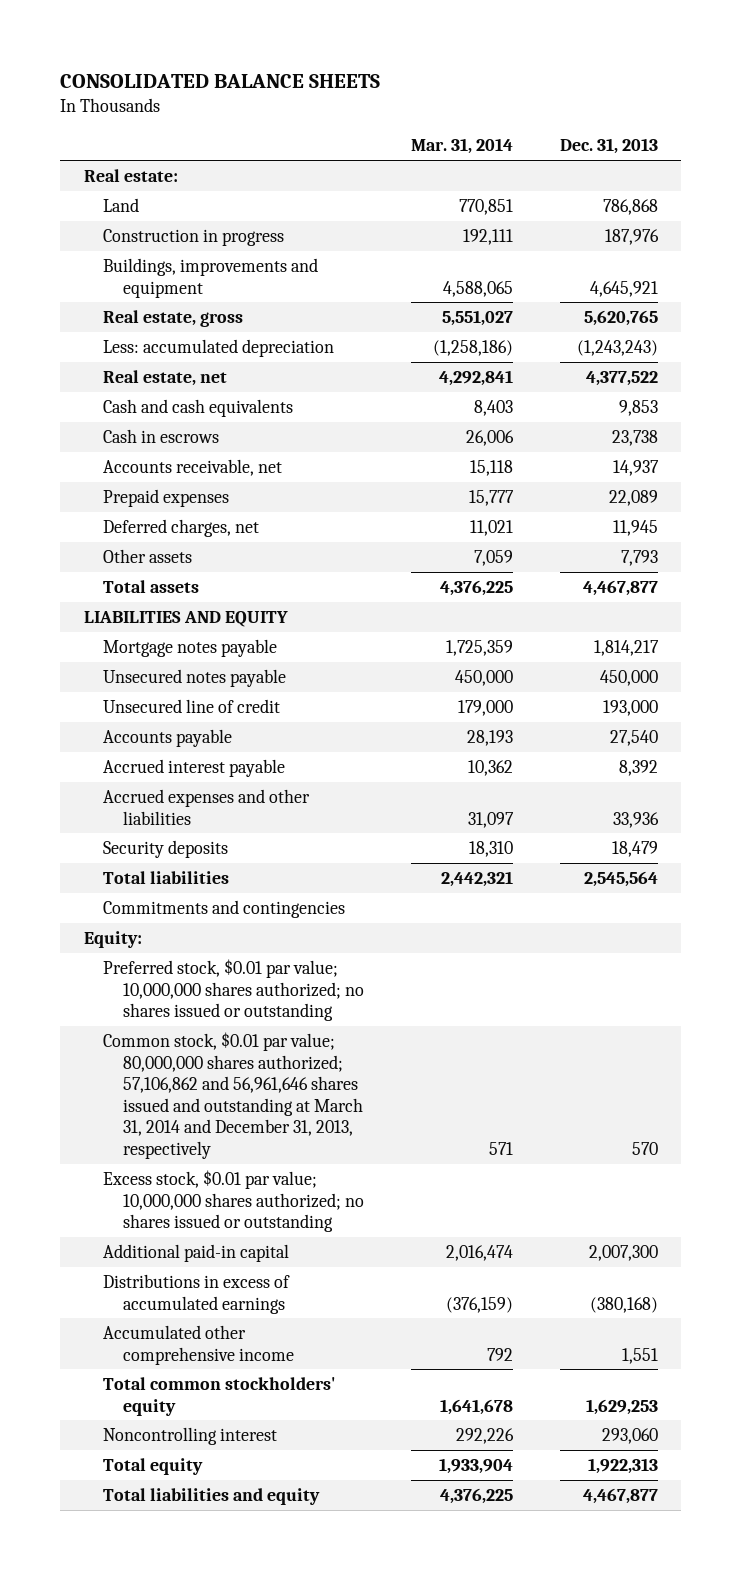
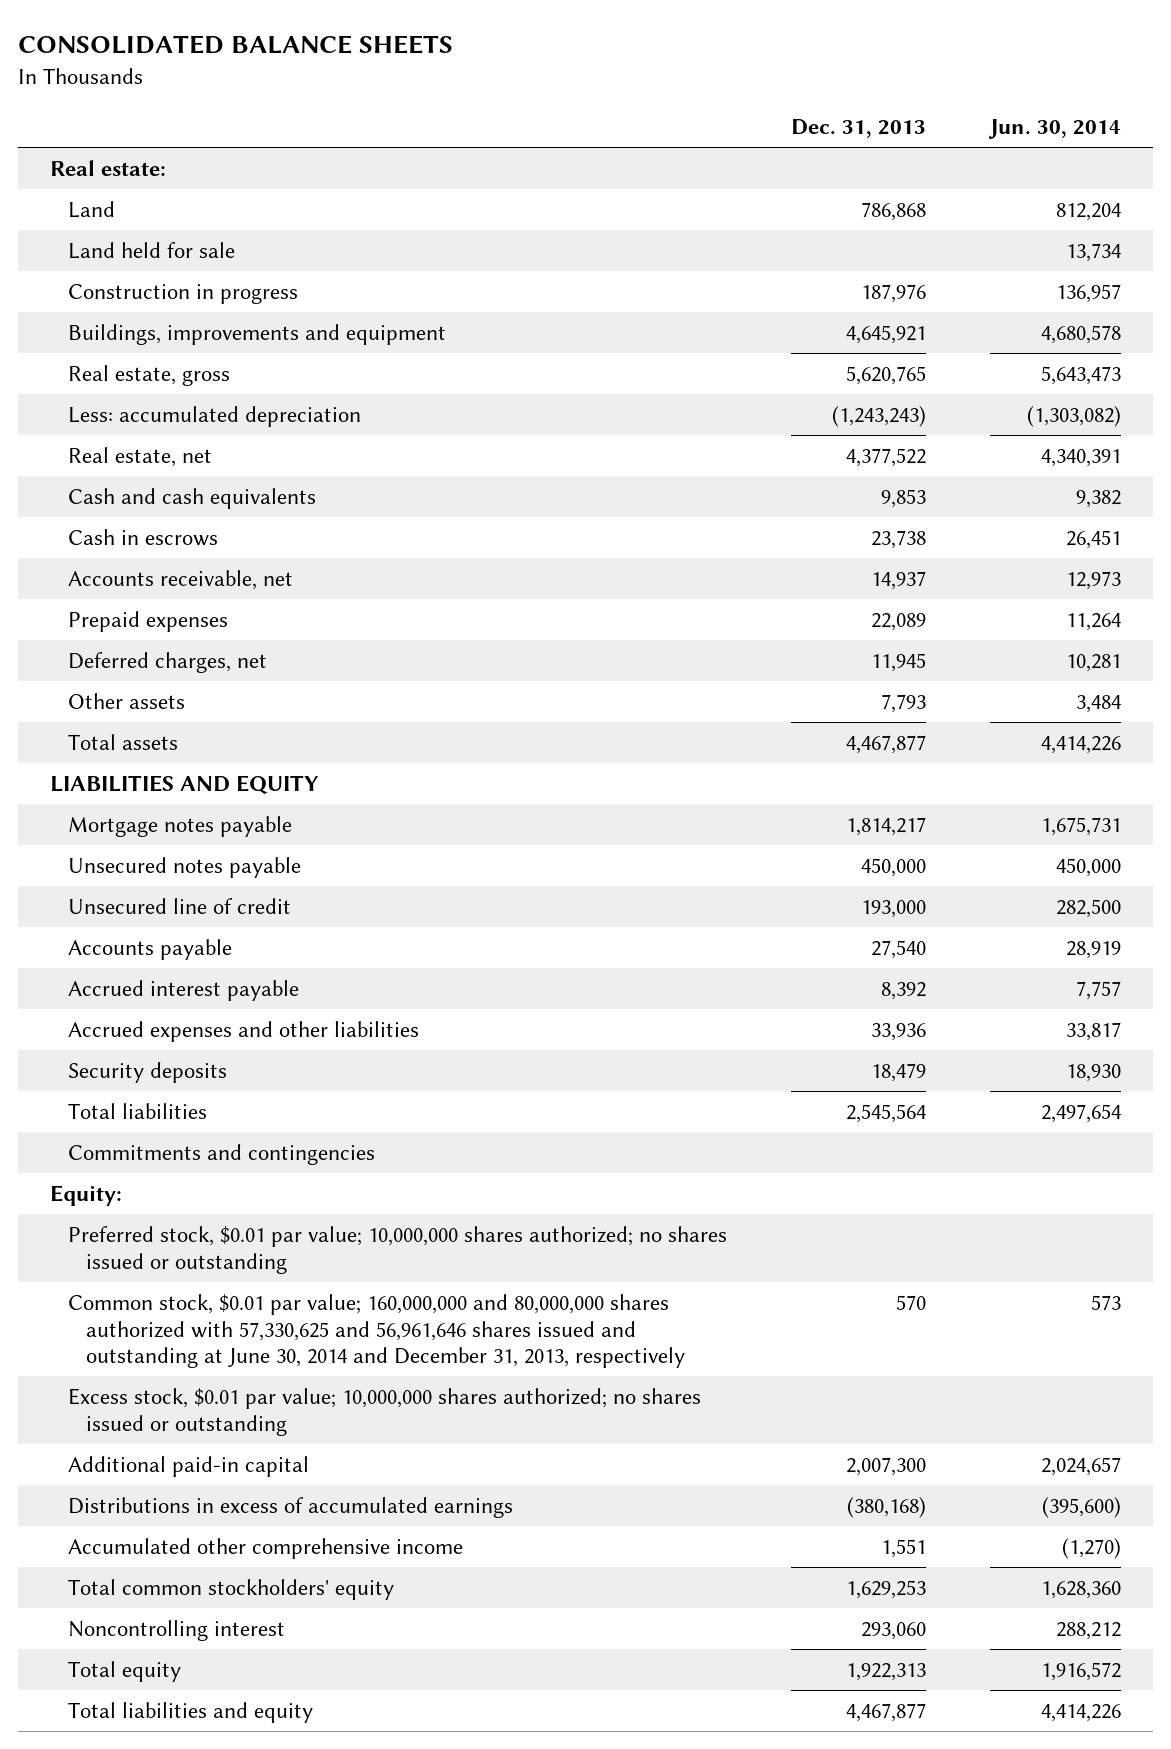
[411,138,514,155] Mar. 31, 2014 -> none
none -> [987,118,1121,139] Jun. 30, 2014
none -> [68,241,236,259] Land held for sale
[103,1031,364,1159] Common stock, $0.01 par value; 80,000,000 shares authorized; 57,106,862 and 56,961,646 shares issued and outstanding at March 31, 2014 and December 31, 2013, respectively -> [68,1293,685,1369] Common stock, $0.01 par value; 160,000,000 and 80,000,000 shares authorized with 57,330,625 and 56,961,646 shares issued and outstanding at June 30, 2014 and December 31, 2013, respectively

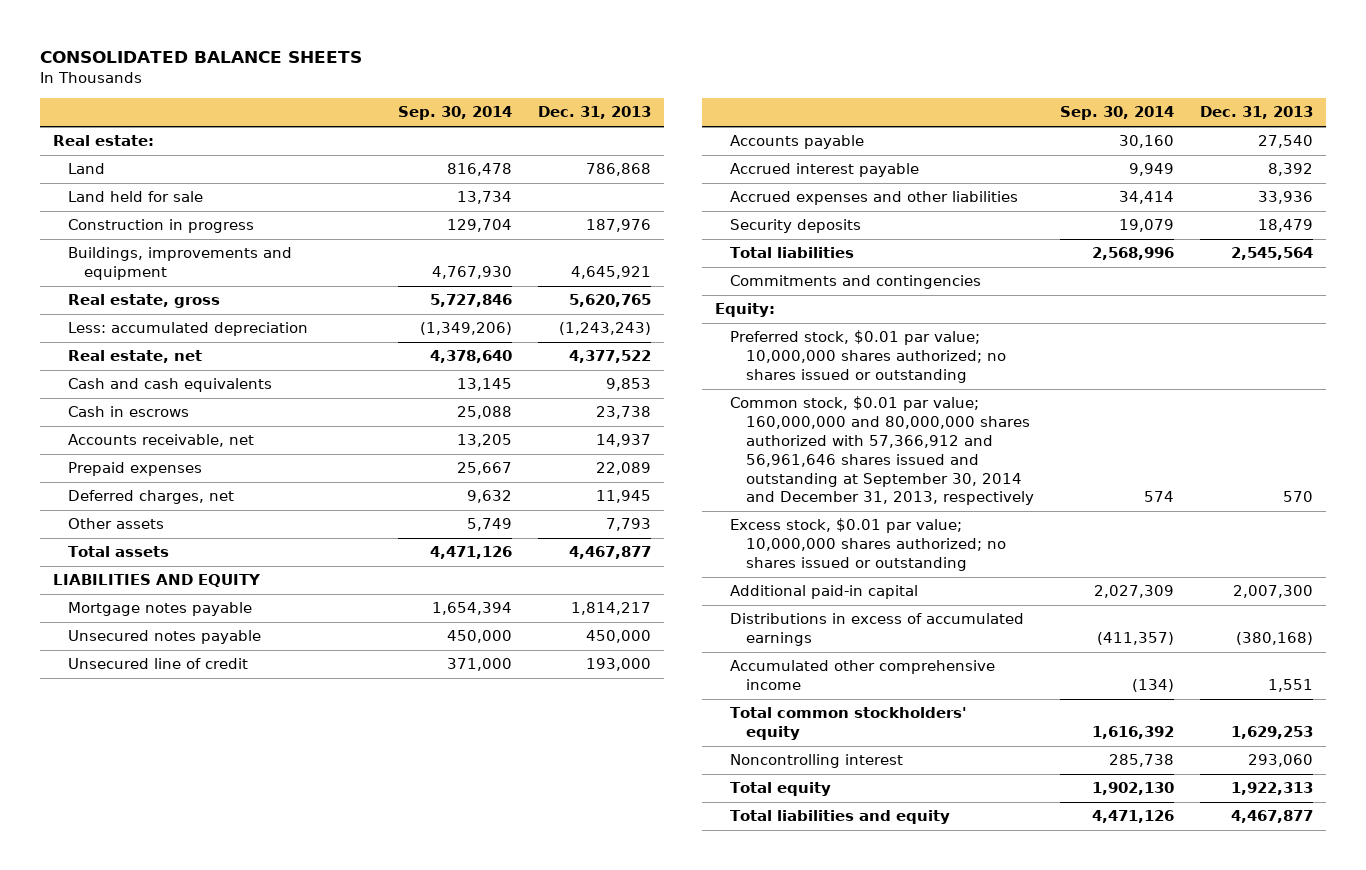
[987,118,1121,139] Jun. 30, 2014 -> none
none -> [397,106,512,121] Sep. 30, 2014
[68,1293,685,1369] Common stock, $0.01 par value; 160,000,000 and 80,000,000 shares authorized with 57,330,625 and 56,961,646 shares issued and outstanding at June 30, 2014 and December 31, 2013, respectively -> [730,396,1034,506] Common stock, $0.01 par value; 160,000,000 and 80,000,000 shares authorized with 57,366,912 and 56,961,646 shares issued and outstanding at September 30, 2014 and December 31, 2013, respectively

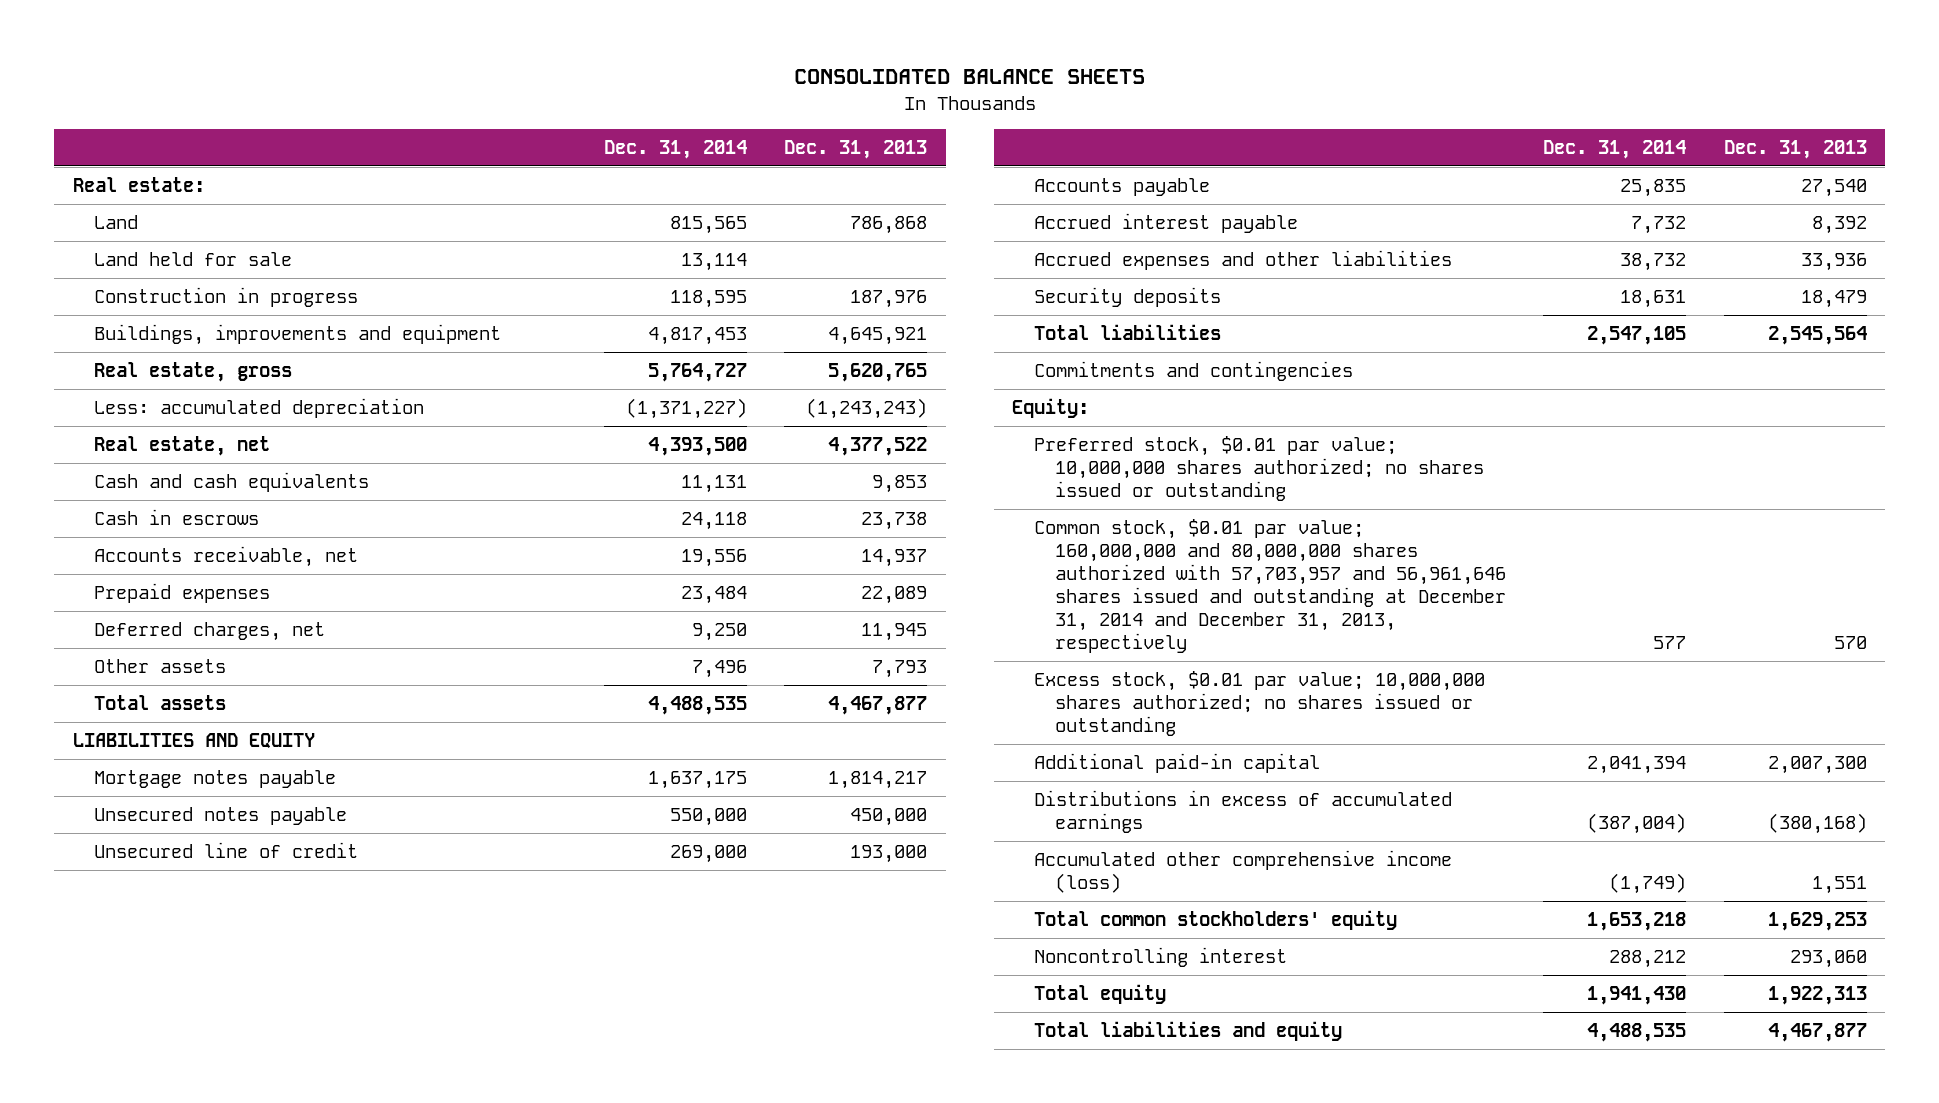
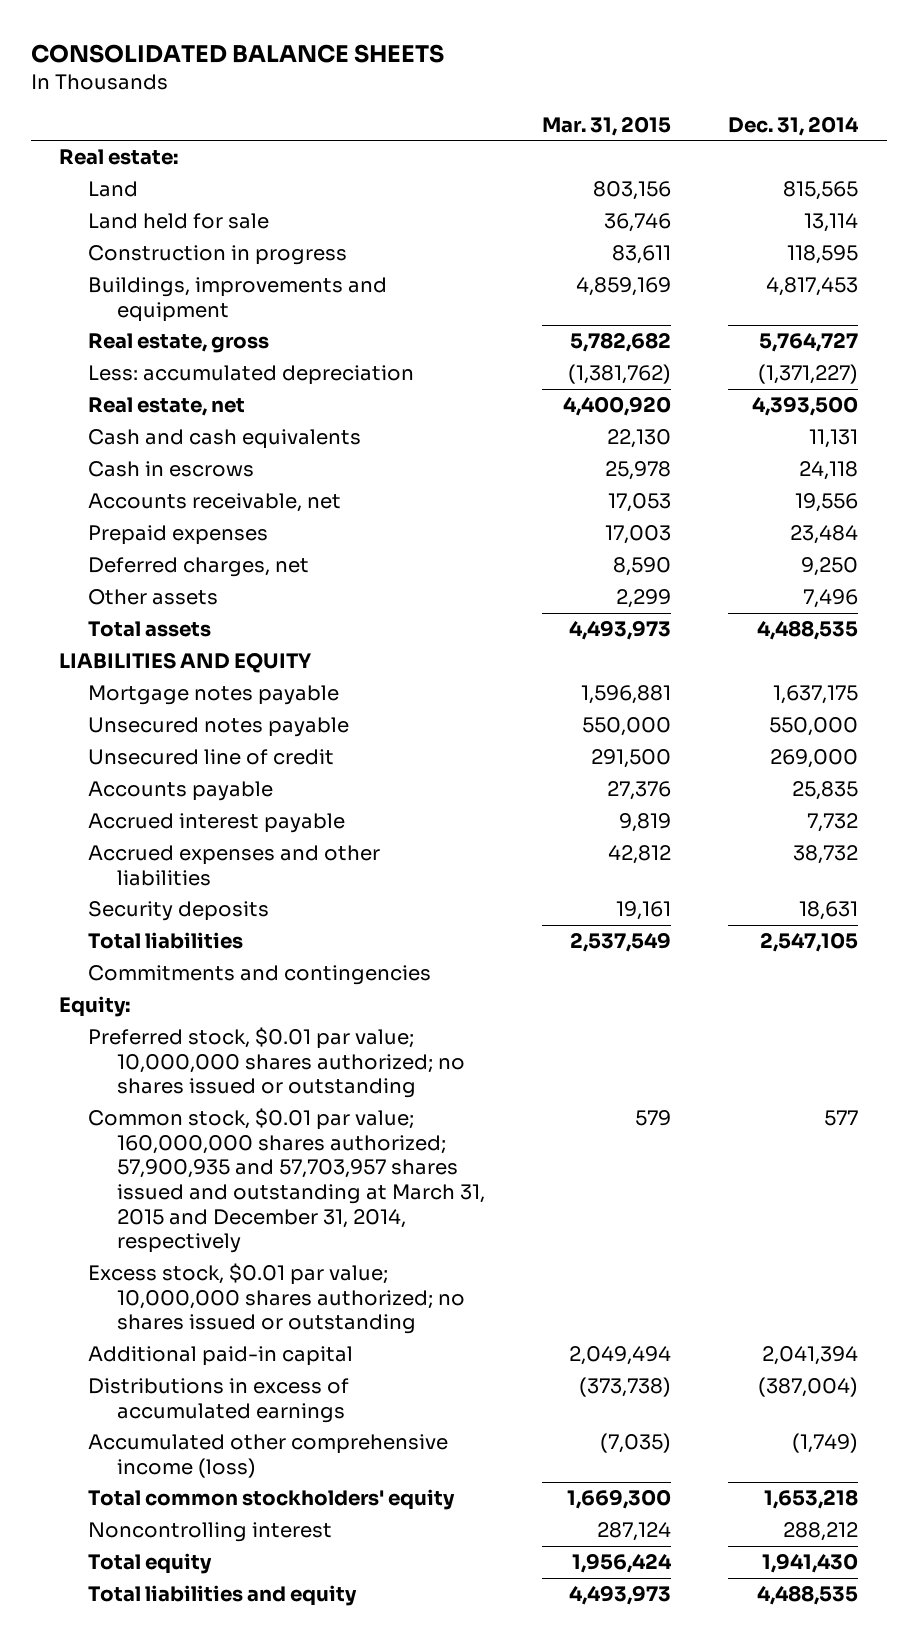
[784,140,928,160] Dec. 31, 2013 -> none
none -> [542,115,672,136] Mar. 31, 2015
[1033,519,1507,654] Common stock, $0.01 par value; 160,000,000 and 80,000,000 shares authorized with 57,703,957 and 56,961,646 shares issued and outstanding at December 31, 2014 and December 31, 2013, respectively -> [88,1108,486,1254] Common stock, $0.01 par value; 160,000,000 shares authorized; 57,900,935 and 57,703,957 shares issued and outstanding at March 31, 2015 and December 31, 2014, respectively

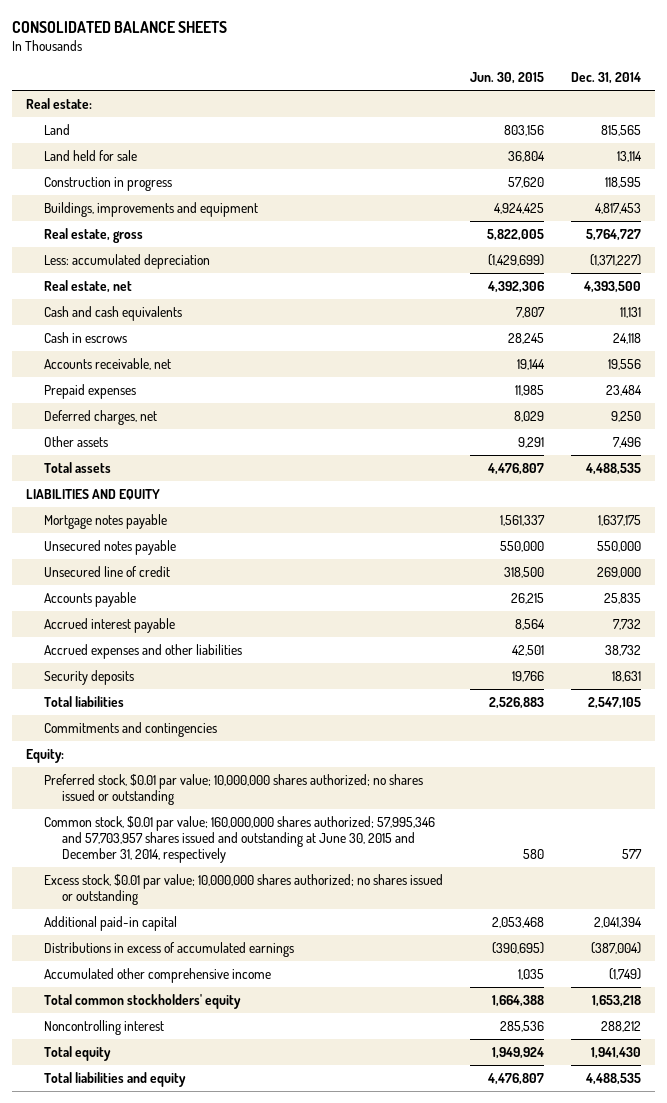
[542,115,672,136] Mar. 31, 2015 -> none
none -> [469,72,544,85] Jun. 30, 2015
[88,1108,486,1254] Common stock, $0.01 par value; 160,000,000 shares authorized; 57,900,935 and 57,703,957 shares issued and outstanding at March 31, 2015 and December 31, 2014, respectively -> [43,815,435,863] Common stock, $0.01 par value; 160,000,000 shares authorized; 57,995,346 and 57,703,957 shares issued and outstanding at June 30, 2015 and December 31, 2014, respectively
[88,1434,449,1478] Accumulated other comprehensive income (loss) -> [43,967,271,983] Accumulated other comprehensive income

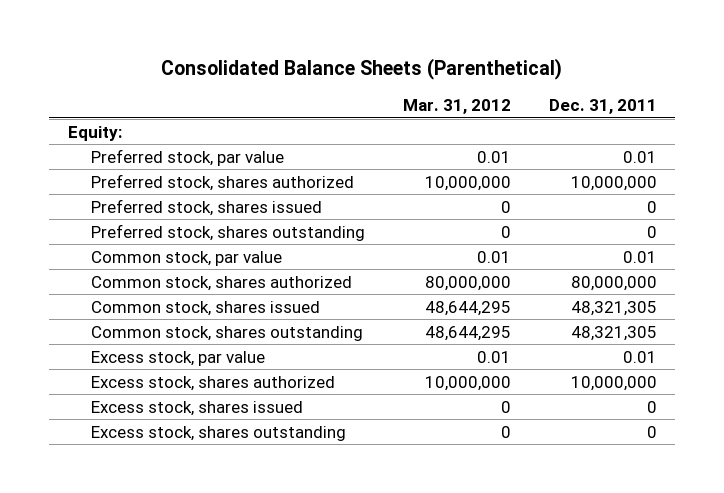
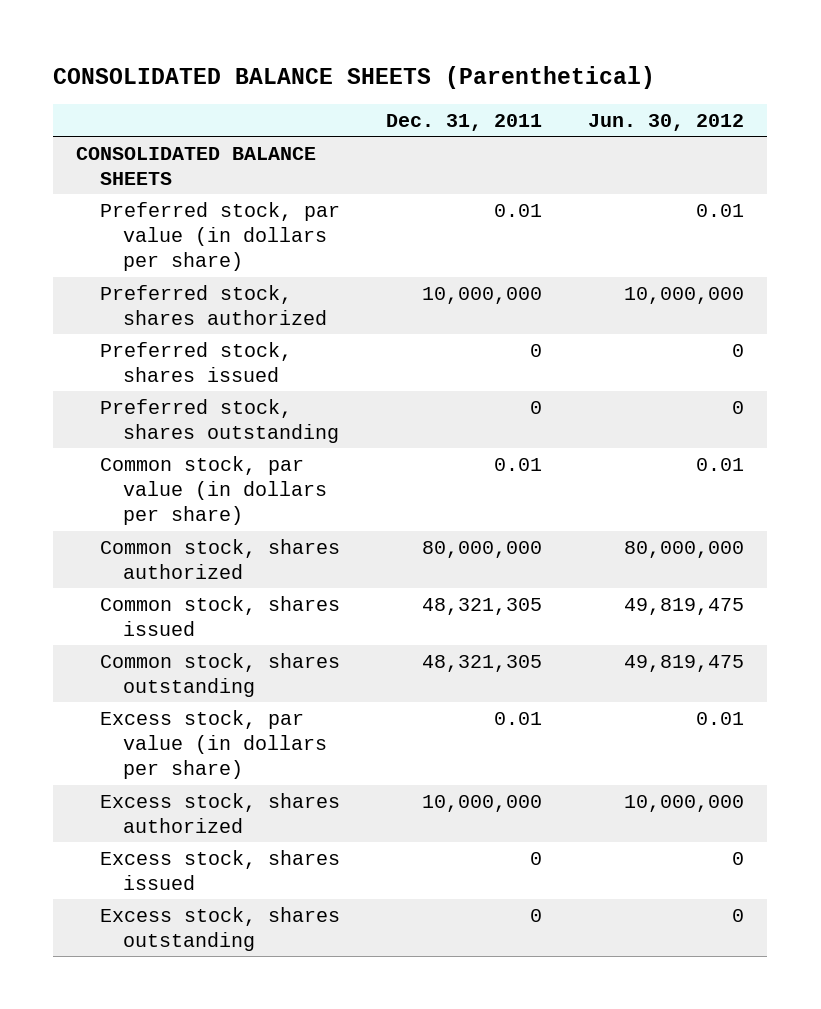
[161,58,563,81] Consolidated Balance Sheets (Parenthetical) -> [53,66,656,90] CONSOLIDATED BALANCE SHEETS (Parenthetical)
[402,98,511,114] Mar. 31, 2012 -> none
none -> [588,113,745,131] Jun. 30, 2012
[67,125,122,141] Equity: -> none
none -> [76,146,317,185] CONSOLIDATED BALANCE SHEETS
[90,148,284,166] Preferred stock, par value -> [99,201,340,272] Preferred stock, par value (in dollars per share)
[90,250,282,266] Common stock, par value -> [99,455,328,526] Common stock, par value (in dollars per share)
[90,350,265,366] Excess stock, par value -> [99,709,328,780] Excess stock, par value (in dollars per share)

